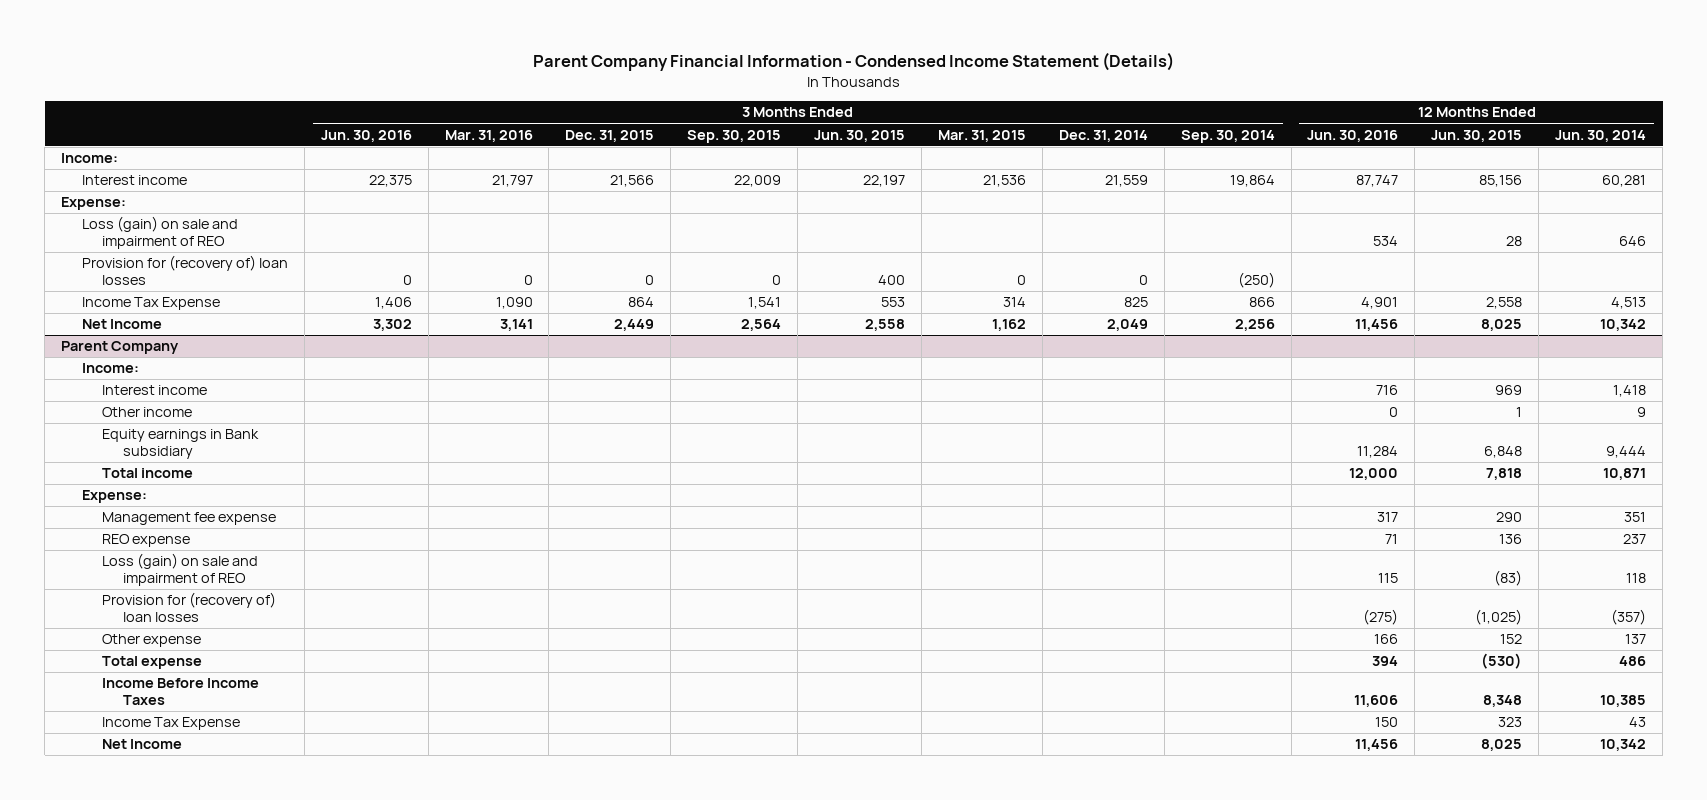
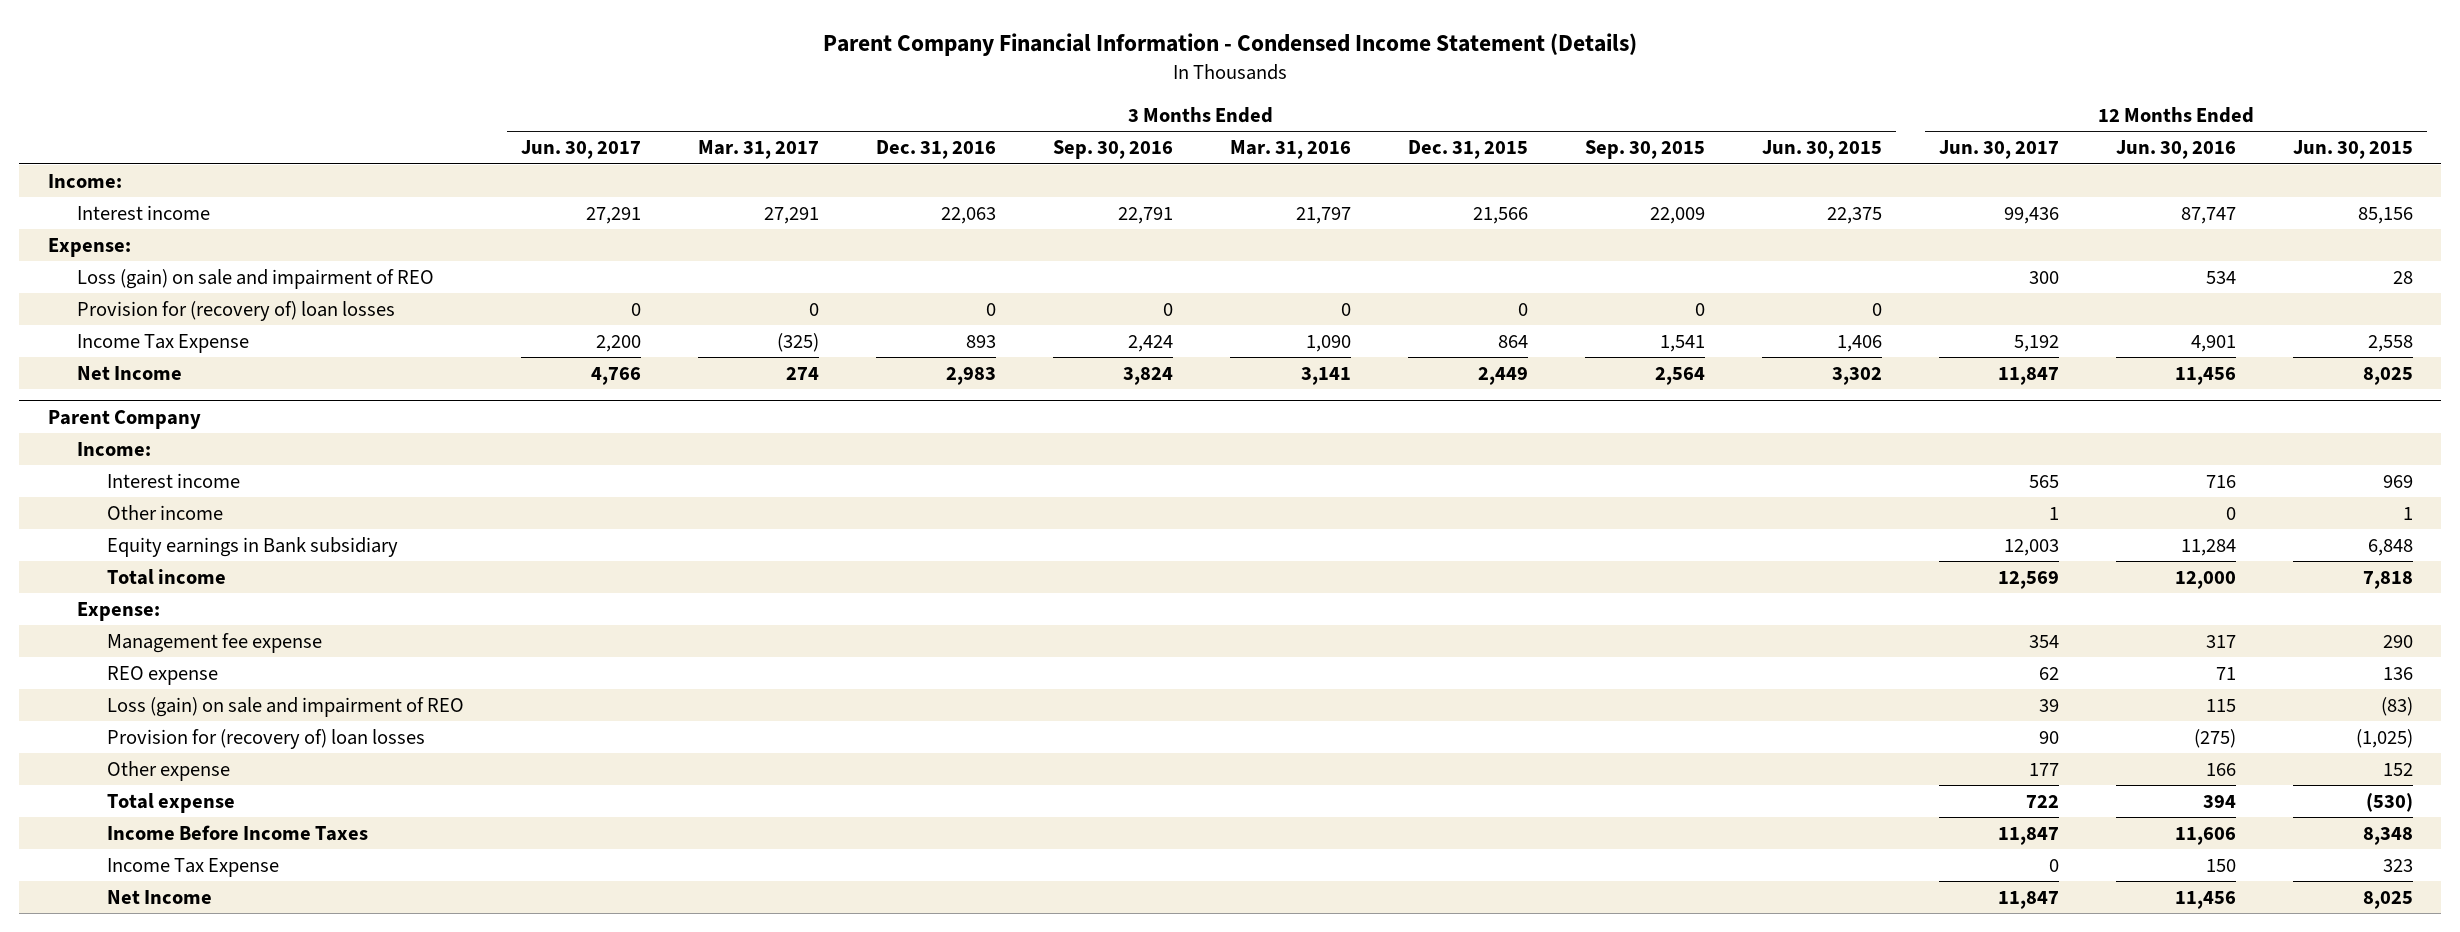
[320,129,412,142] Jun. 30, 2016 -> none
[937,129,1026,142] Mar. 31, 2015 -> none
[1058,129,1148,142] Dec. 31, 2014 -> none
[1180,129,1275,143] Sep. 30, 2014 -> none
[1555,129,1647,142] Jun. 30, 2014 -> none
none -> [520,140,641,160] Jun. 30, 2017
none -> [697,140,819,160] Mar. 31, 2017
none -> [875,140,996,160] Dec. 31, 2016
none -> [1052,140,1173,160] Sep. 30, 2016
none -> [1938,140,2059,160] Jun. 30, 2017
[863,175,906,188] 22,197 -> [1826,206,1882,224] 22,375
[878,275,906,286] 400 -> [1871,302,1882,316] 0
[881,297,906,308] 553 -> [1836,334,1882,352] 1,406
[865,319,906,332] 2,558 -> [1831,366,1882,385] 3,302

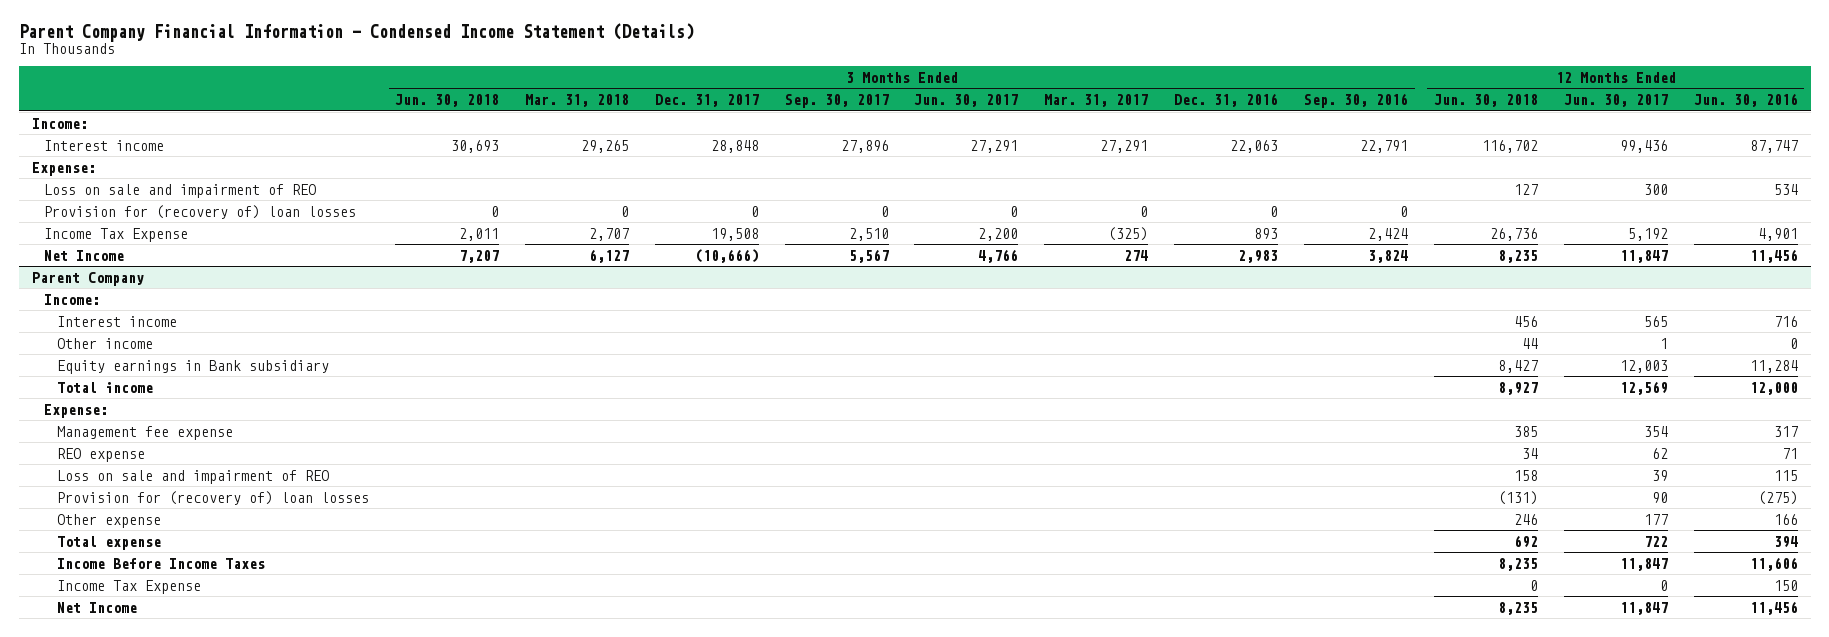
[1229,140,1351,160] Mar. 31, 2016 -> none
[1407,140,1528,160] Dec. 31, 2015 -> none
[1584,140,1705,160] Sep. 30, 2015 -> none
[1761,140,1882,160] Jun. 30, 2015 -> none
[2292,140,2413,160] Jun. 30, 2015 -> none
none -> [394,94,499,108] Jun. 30, 2018
none -> [524,94,629,108] Mar. 31, 2018
none -> [654,94,759,108] Dec. 31, 2017
none -> [784,94,889,109] Sep. 30, 2017
none -> [1433,94,1538,108] Jun. 30, 2018
[77,268,435,289] Loss (gain) on sale and impairment of REO -> [44,183,317,198] Loss on sale and impairment of REO
[106,696,464,717] Loss (gain) on sale and impairment of REO -> [57,469,330,484] Loss on sale and impairment of REO

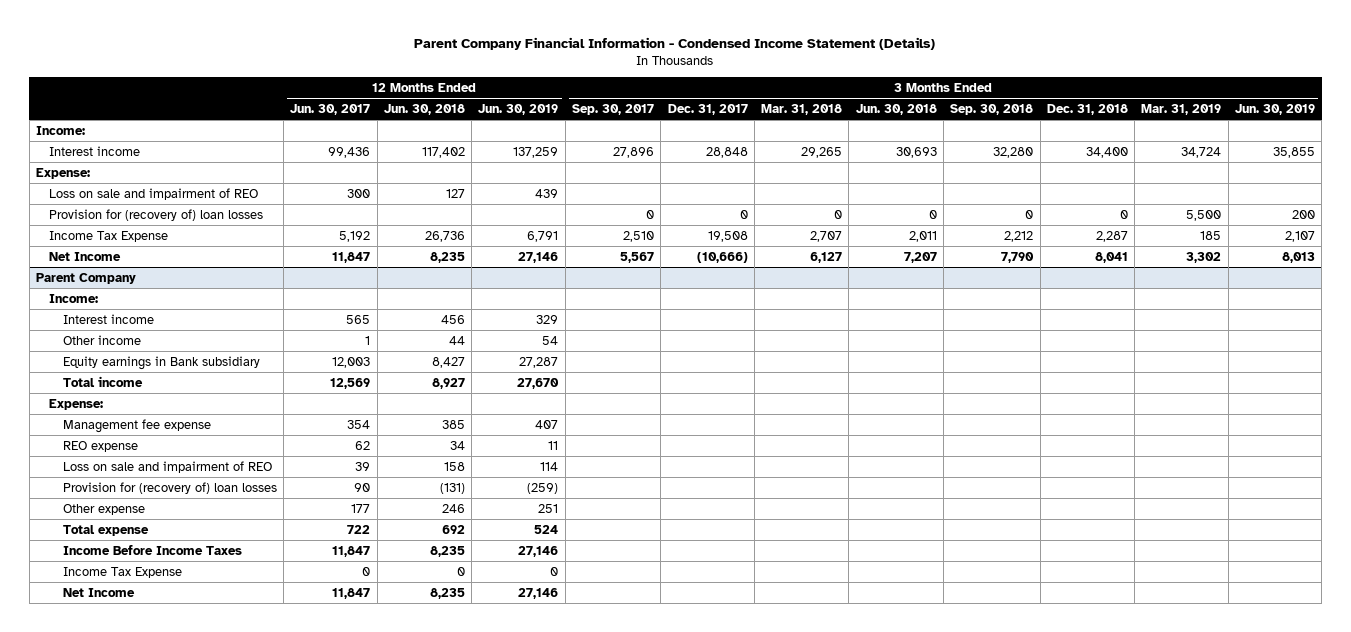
[914,94,1019,108] Jun. 30, 2017 -> none
[1044,94,1149,108] Mar. 31, 2017 -> none
[1174,93,1279,108] Dec. 31, 2016 -> none
[1304,93,1409,109] Sep. 30, 2016 -> none
[1693,93,1798,108] Jun. 30, 2016 -> none
none -> [478,104,559,116] Jun. 30, 2019
none -> [950,104,1034,116] Sep. 30, 2018
none -> [1046,104,1128,116] Dec. 31, 2018
none -> [1141,104,1222,116] Mar. 31, 2019
none -> [1235,104,1316,116] Jun. 30, 2019
[1481,139,1538,153] 116,702 -> [421,146,465,158] 117,402

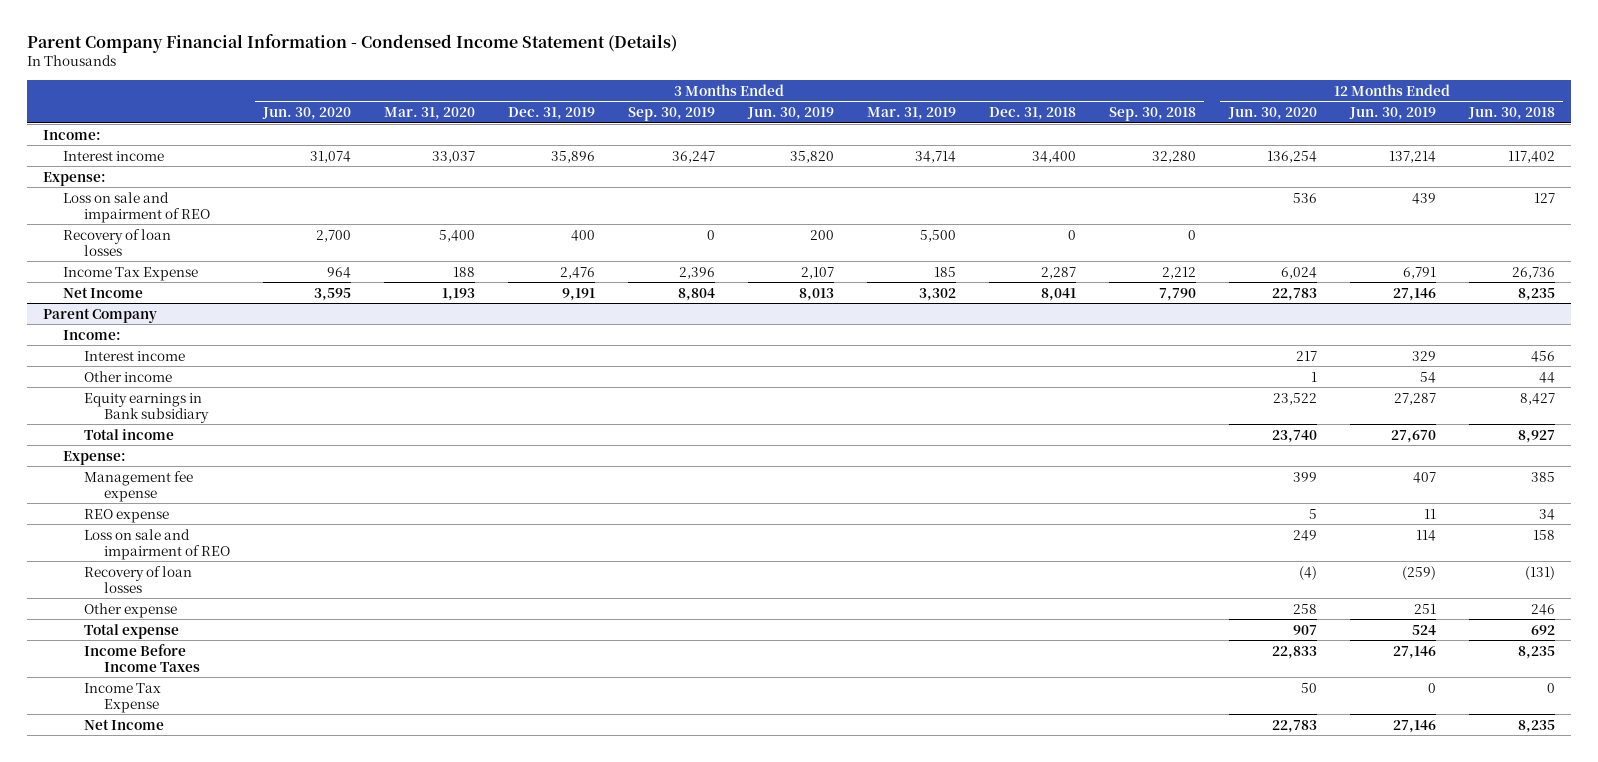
[290,104,371,116] Jun. 30, 2017 -> none
[571,104,654,116] Sep. 30, 2017 -> none
[667,104,748,116] Dec. 31, 2017 -> none
[761,104,843,116] Mar. 31, 2018 -> none
[855,104,937,116] Jun. 30, 2018 -> none
none -> [262,106,352,120] Jun. 30, 2020
none -> [384,106,476,120] Mar. 31, 2020
none -> [508,106,596,120] Dec. 31, 2019
none -> [628,106,716,121] Sep. 30, 2019
none -> [1227,106,1317,120] Jun. 30, 2020
[513,146,559,158] 137,259 -> [1388,150,1436,163] 137,214
[1181,146,1222,158] 34,724 -> [914,150,956,163] 34,714
[1273,146,1316,158] 35,855 -> [789,150,834,163] 35,820
[49,208,264,221] Provision for (recovery of) loan losses -> [63,228,172,256] Recovery of loan losses
[62,481,277,494] Provision for (recovery of) loan losses -> [83,565,192,593] Recovery of loan losses

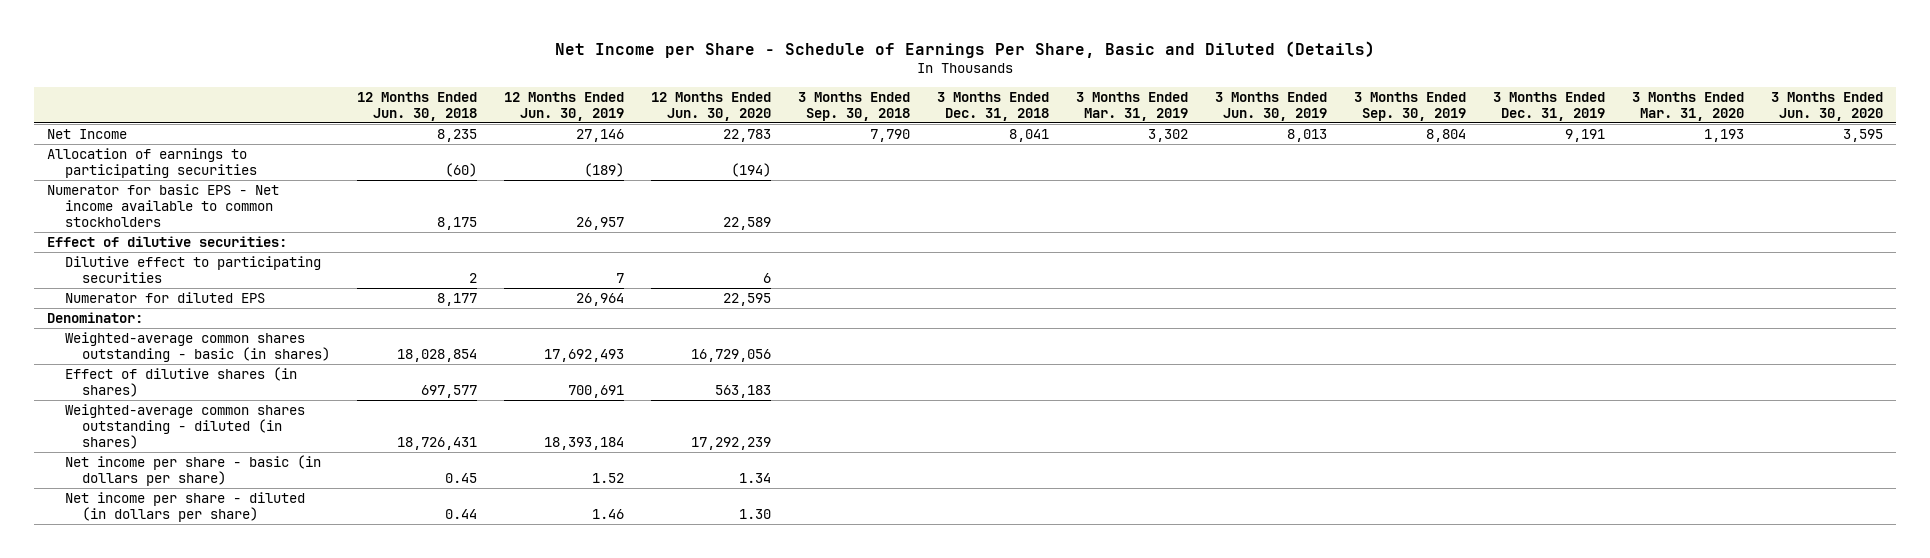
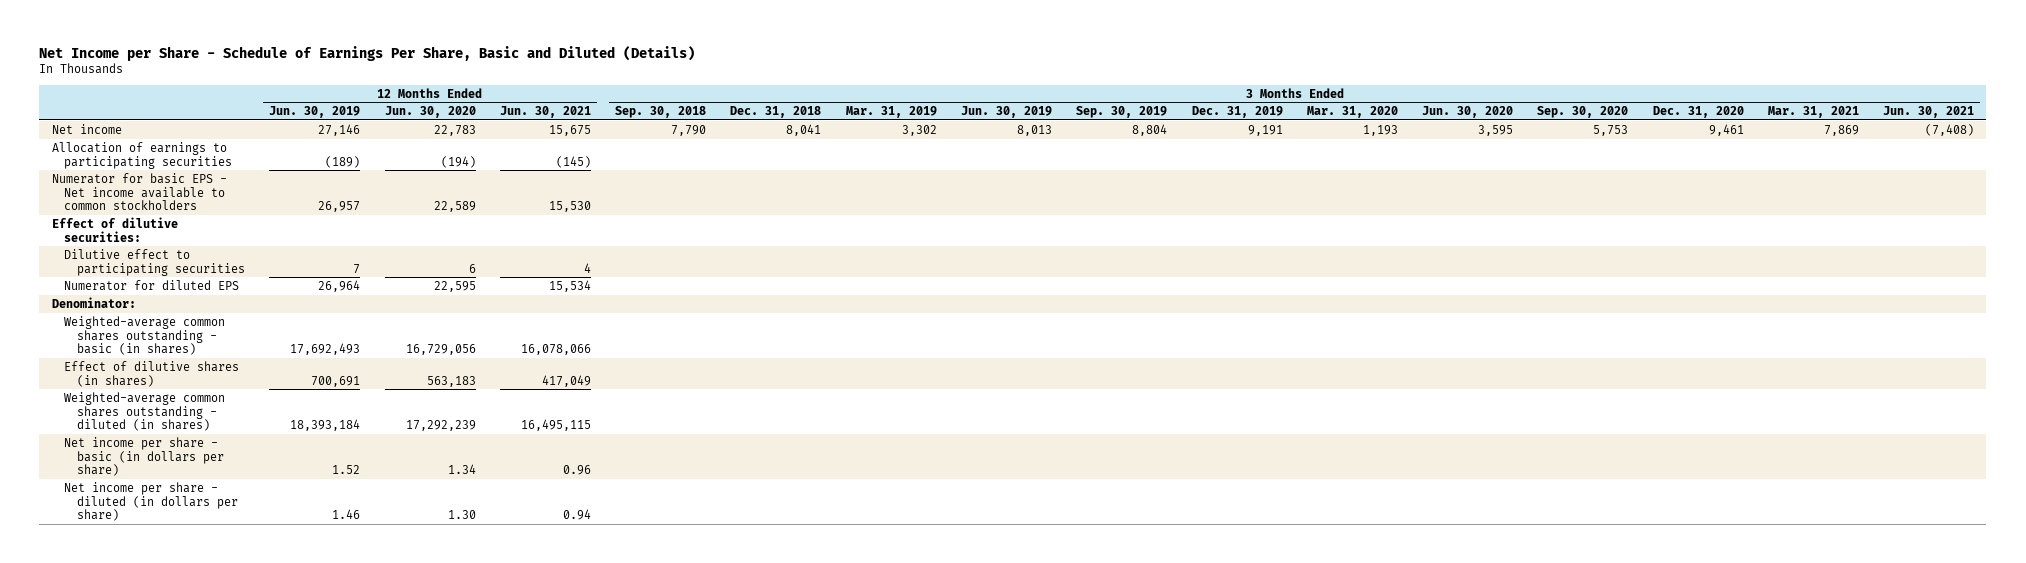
[356,91,477,121] 12 Months Ended Jun. 30, 2018 -> none
none -> [499,106,591,119] Jun. 30, 2021
none -> [1537,106,1629,119] Sep. 30, 2020
none -> [1652,106,1744,119] Dec. 31, 2020
none -> [1768,106,1860,119] Mar. 31, 2021
none -> [1883,106,1975,119] Jun. 30, 2021
[47,129,128,140] Net Income -> [51,123,122,134] Net income

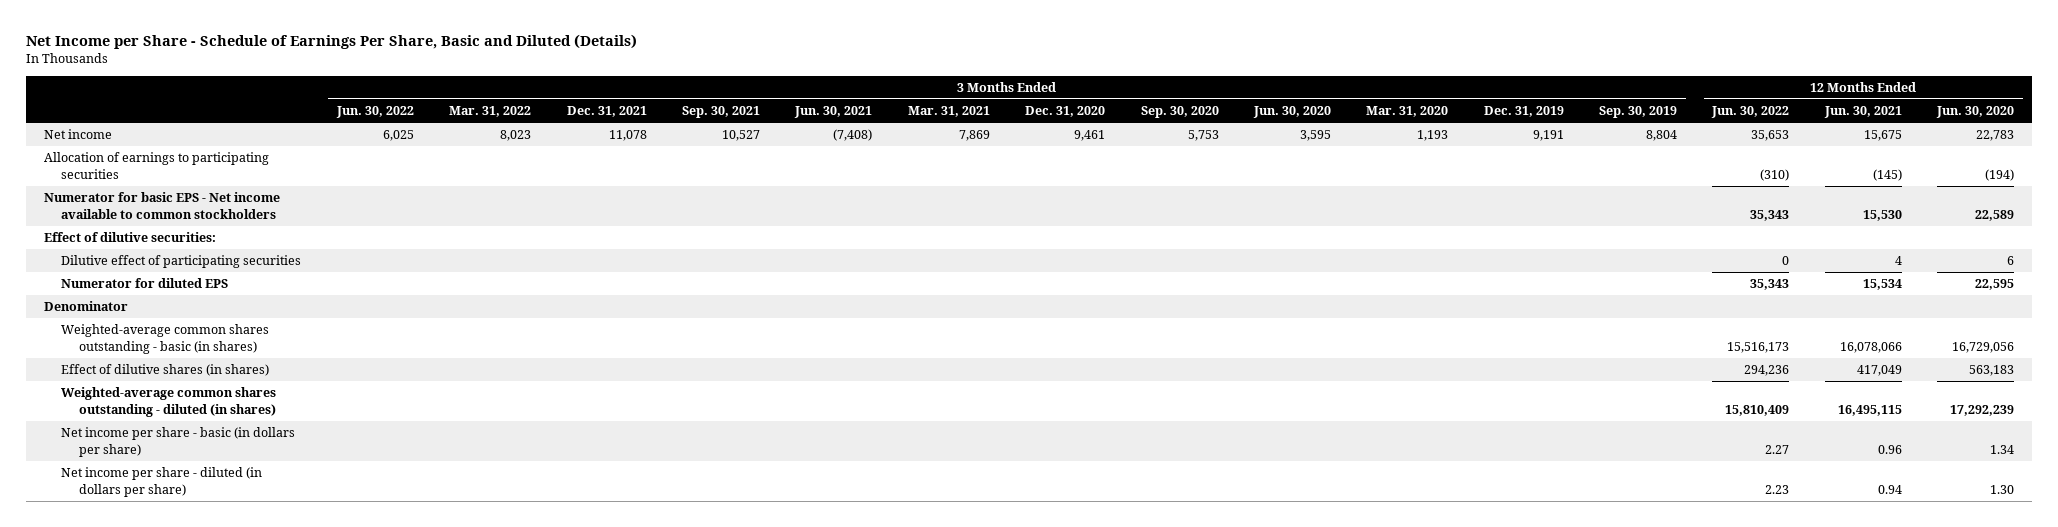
[269,106,361,119] Jun. 30, 2019 -> none
[615,106,707,119] Sep. 30, 2018 -> none
[730,106,822,119] Dec. 31, 2018 -> none
[845,106,937,119] Mar. 31, 2019 -> none
[960,106,1052,119] Jun. 30, 2019 -> none
none -> [335,106,414,119] Jun. 30, 2022
none -> [449,106,532,118] Mar. 31, 2022
none -> [566,106,647,118] Dec. 31, 2021
none -> [681,106,760,119] Sep. 30, 2021
none -> [1711,106,1790,119] Jun. 30, 2022
[64,248,245,276] Dilutive effect to participating securities -> [61,255,302,269] Dilutive effect of participating securities
[51,296,136,308] Denominator: -> [43,301,128,312] Denominator

